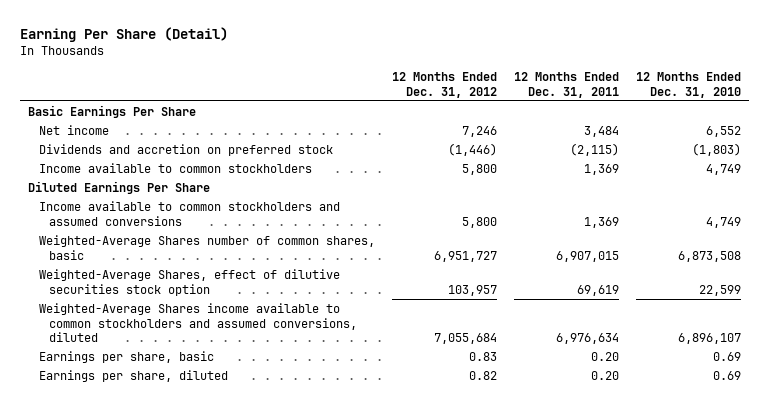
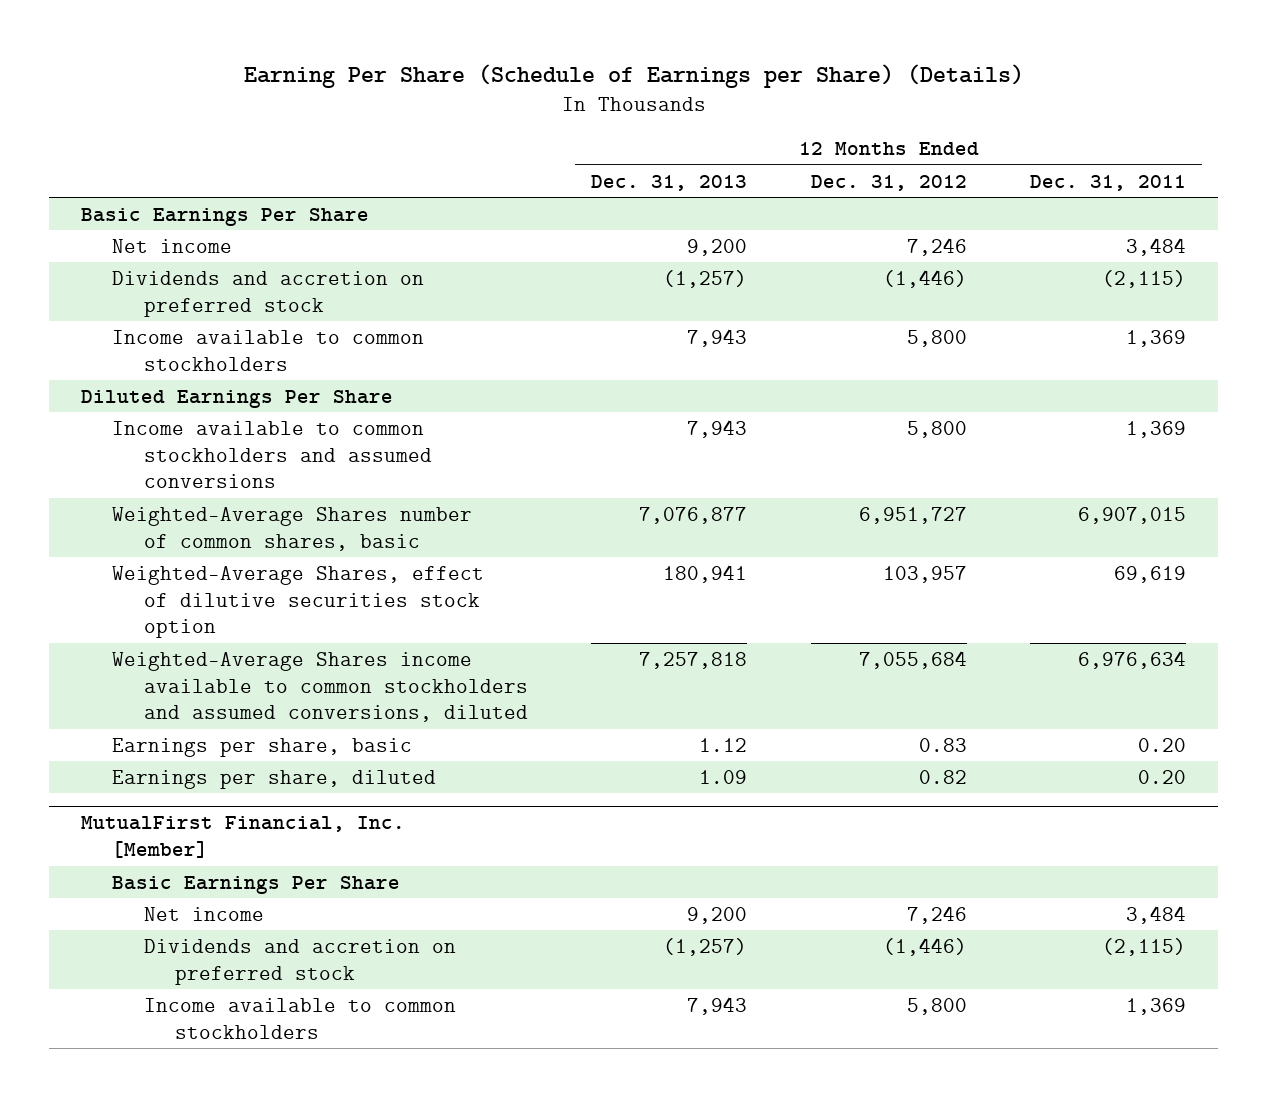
[19,26,228,42] Earning Per Share (Detail) -> [243,64,1024,89] Earning Per Share (Schedule of Earnings per Share) (Details)
[635,71,741,98] 12 Months Ended Dec. 31, 2010 -> none
none -> [591,174,748,191] Dec. 31, 2013
none -> [81,816,406,859] MutualFirst Financial, Inc. [Member]
none -> [112,875,401,894] Basic Earnings Per Share
none -> [143,906,264,921] Net income
none -> [143,938,456,985] Dividends and accretion on preferred stock
none -> [143,997,456,1039] Income available to common stockholders

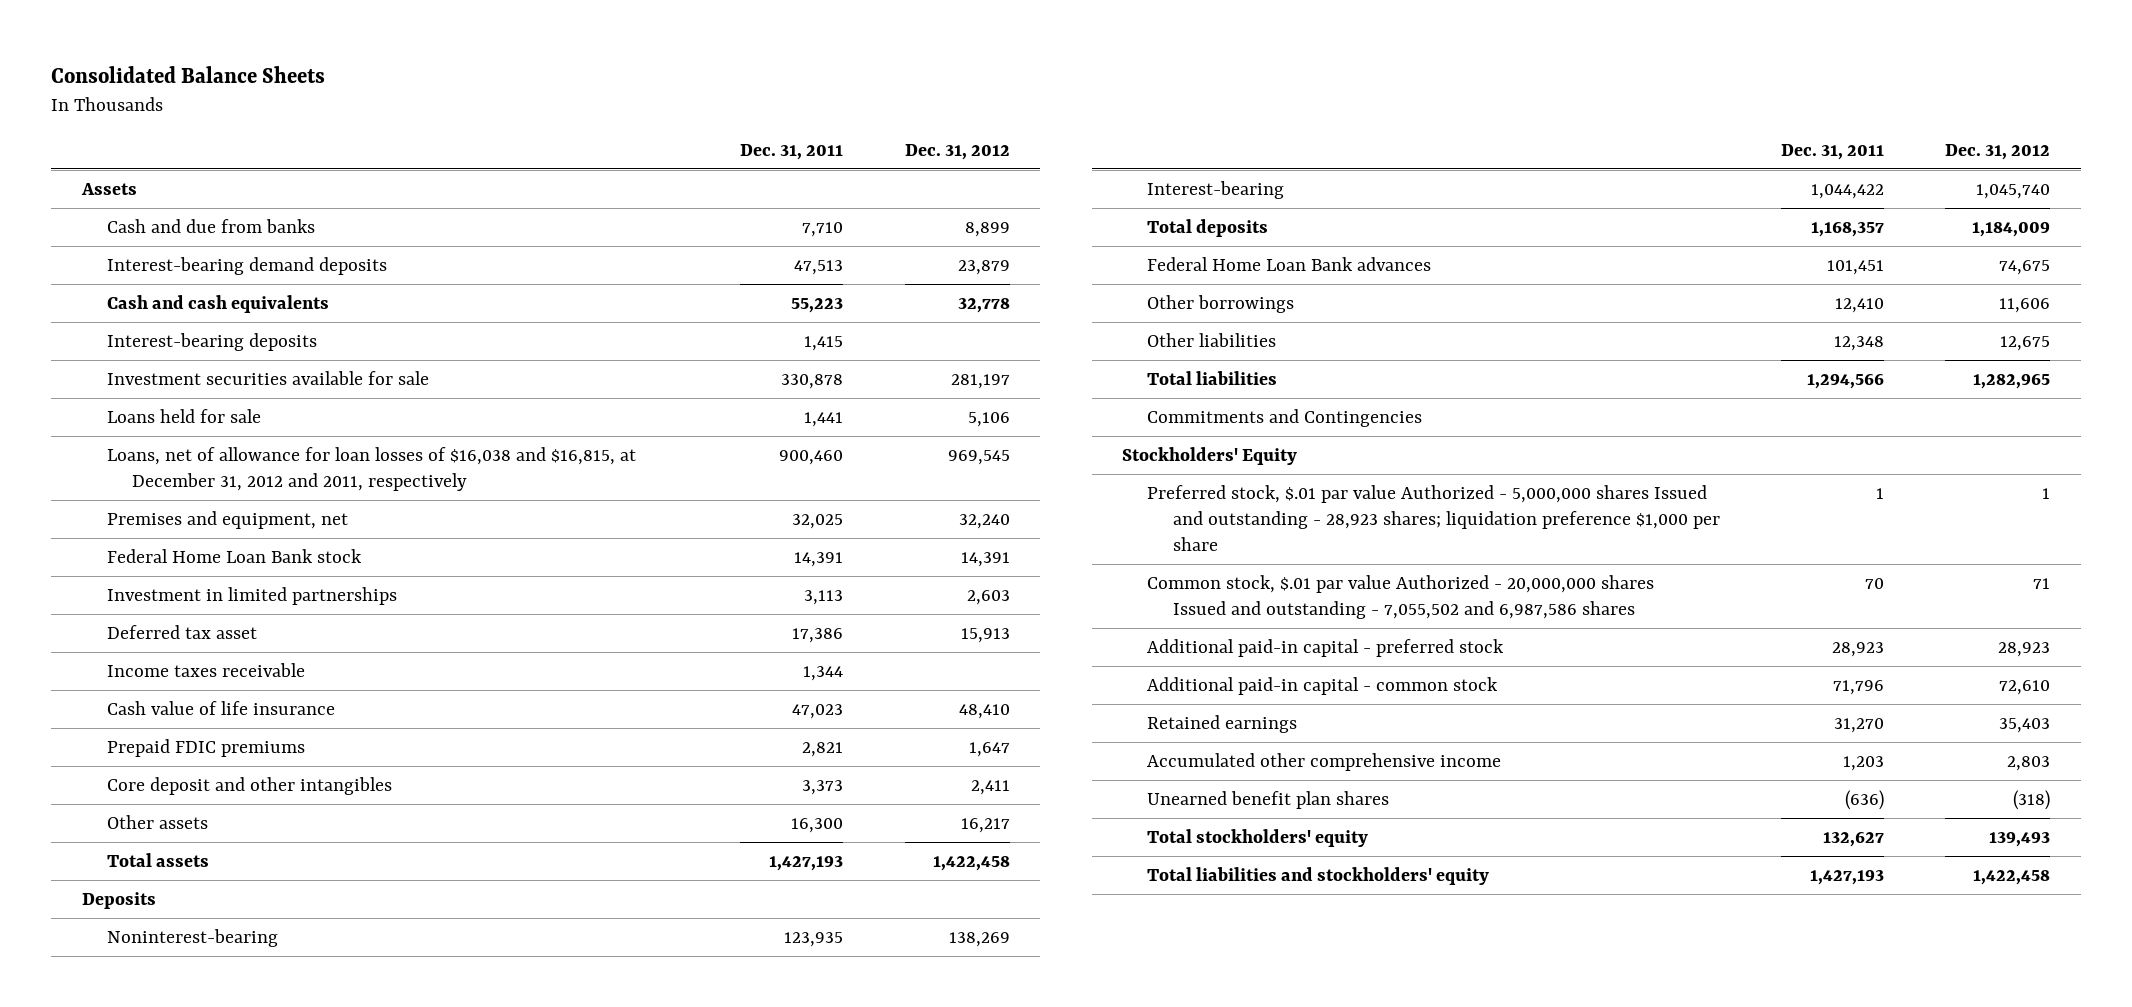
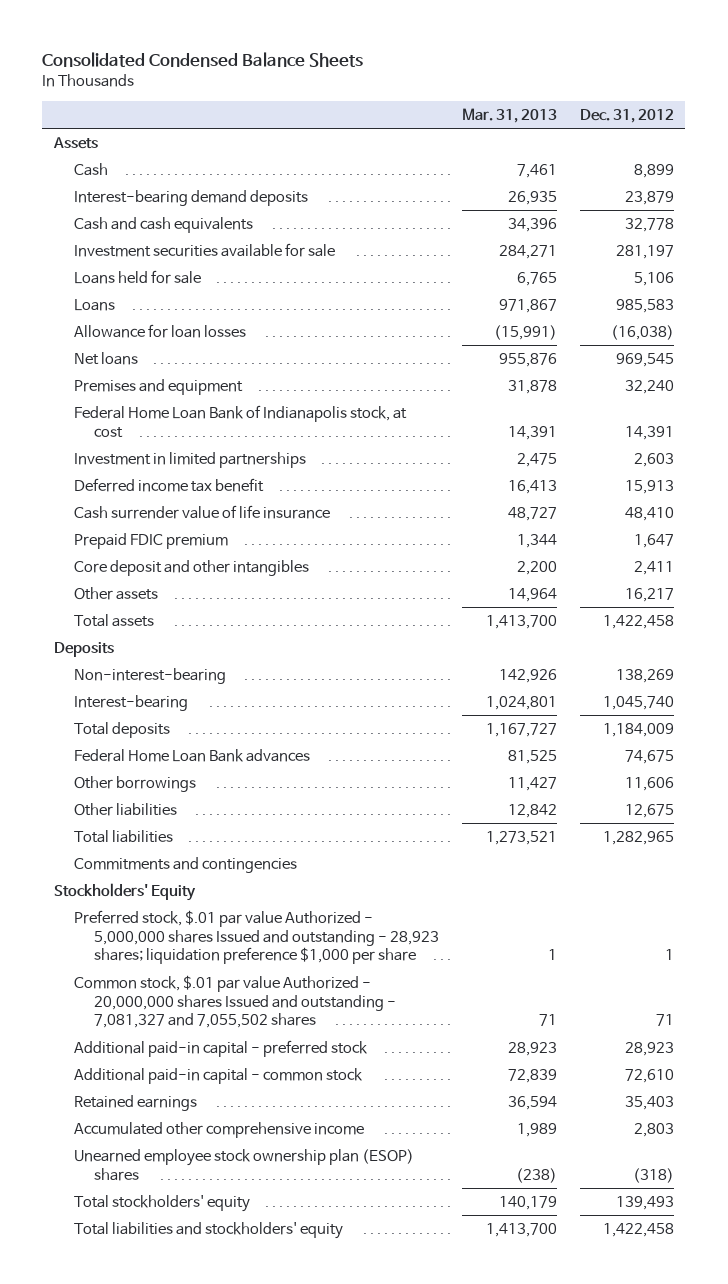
[50,65,325,83] Consolidated Balance Sheets -> [42,51,364,67] Consolidated Condensed Balance Sheets
[740,143,844,160] Dec. 31, 2011 -> none
none -> [462,107,558,123] Mar. 31, 2013
[106,218,315,233] Cash and due from banks -> [74,163,109,177] Cash
[106,332,317,351] Interest-bearing deposits -> none
none -> [74,299,116,312] Loans
none -> [74,324,247,339] Allowance for loan losses
[106,446,636,491] Loans, net of allowance for loan losses of $16,038 and $16,815, at December 31, 2012 and 2011, respectively -> [74,352,139,366] Net loans
[106,510,348,529] Premises and equipment, net -> [74,379,244,396] Premises and equipment
[106,548,362,563] Federal Home Loan Bank stock -> [74,405,408,438] Federal Home Loan Bank of Indianapolis stock, at cost
[106,662,305,677] Income taxes receivable -> none
[106,624,257,639] Deferred tax asset -> [74,478,265,493] Deferred income tax benefit
[106,700,335,715] Cash value of life insurance -> [74,505,331,520] Cash surrender value of life insurance
[106,738,305,757] Prepaid FDIC premiums -> [74,533,229,550] Prepaid FDIC premium
[106,928,278,947] Noninterest-bearing -> [74,668,227,685] Non-interest-bearing
[1147,408,1423,427] Commitments and Contingencies -> [74,857,298,874] Commitments and contingencies
[1147,574,1655,619] Common stock, $.01 par value Authorized - 20,000,000 shares Issued and outstanding - 7,055,502 and 6,987,586 shares -> [74,975,397,1029] Common stock, $.01 par value Authorized - 20,000,000 shares Issued and outstanding - 7,081,327 and 7,055,502 shares
[1147,790,1390,809] Unearned benefit plan shares -> [74,1149,415,1181] Unearned employee stock ownership plan (ESOP) shares

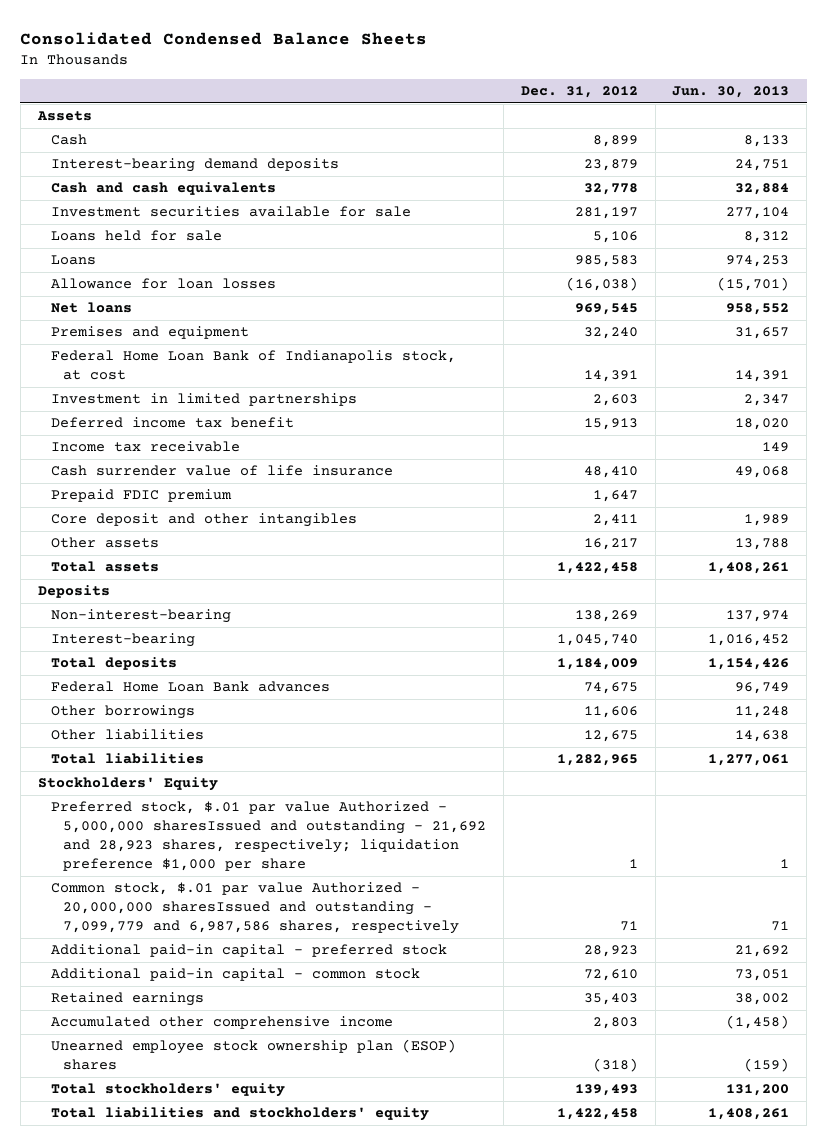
[462,107,558,123] Mar. 31, 2013 -> none
none -> [672,86,790,99] Jun. 30, 2013
none -> [50,441,240,453] Income tax receivable
[74,857,298,874] Commitments and contingencies -> none
[74,910,440,965] Preferred stock, $.01 par value Authorized - 5,000,000 shares Issued and outstanding - 28,923 shares; liquidation preference $1,000 per share -> [50,801,487,872] Preferred stock, $.01 par value Authorized - 5,000,000 sharesIssued and outstanding - 21,692 and 28,923 shares, respectively; liquidation preference $1,000 per share
[74,975,397,1029] Common stock, $.01 par value Authorized - 20,000,000 shares Issued and outstanding - 7,081,327 and 7,055,502 shares -> [50,882,460,935] Common stock, $.01 par value Authorized - 20,000,000 sharesIssued and outstanding - 7,099,779 and 6,987,586 shares, respectively

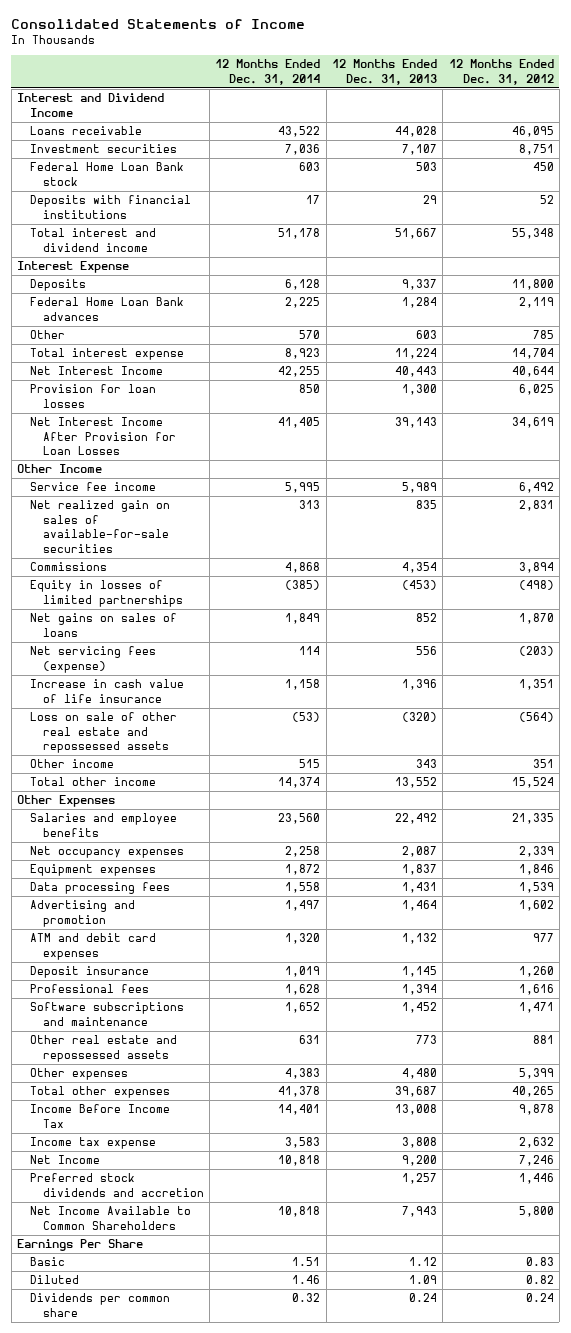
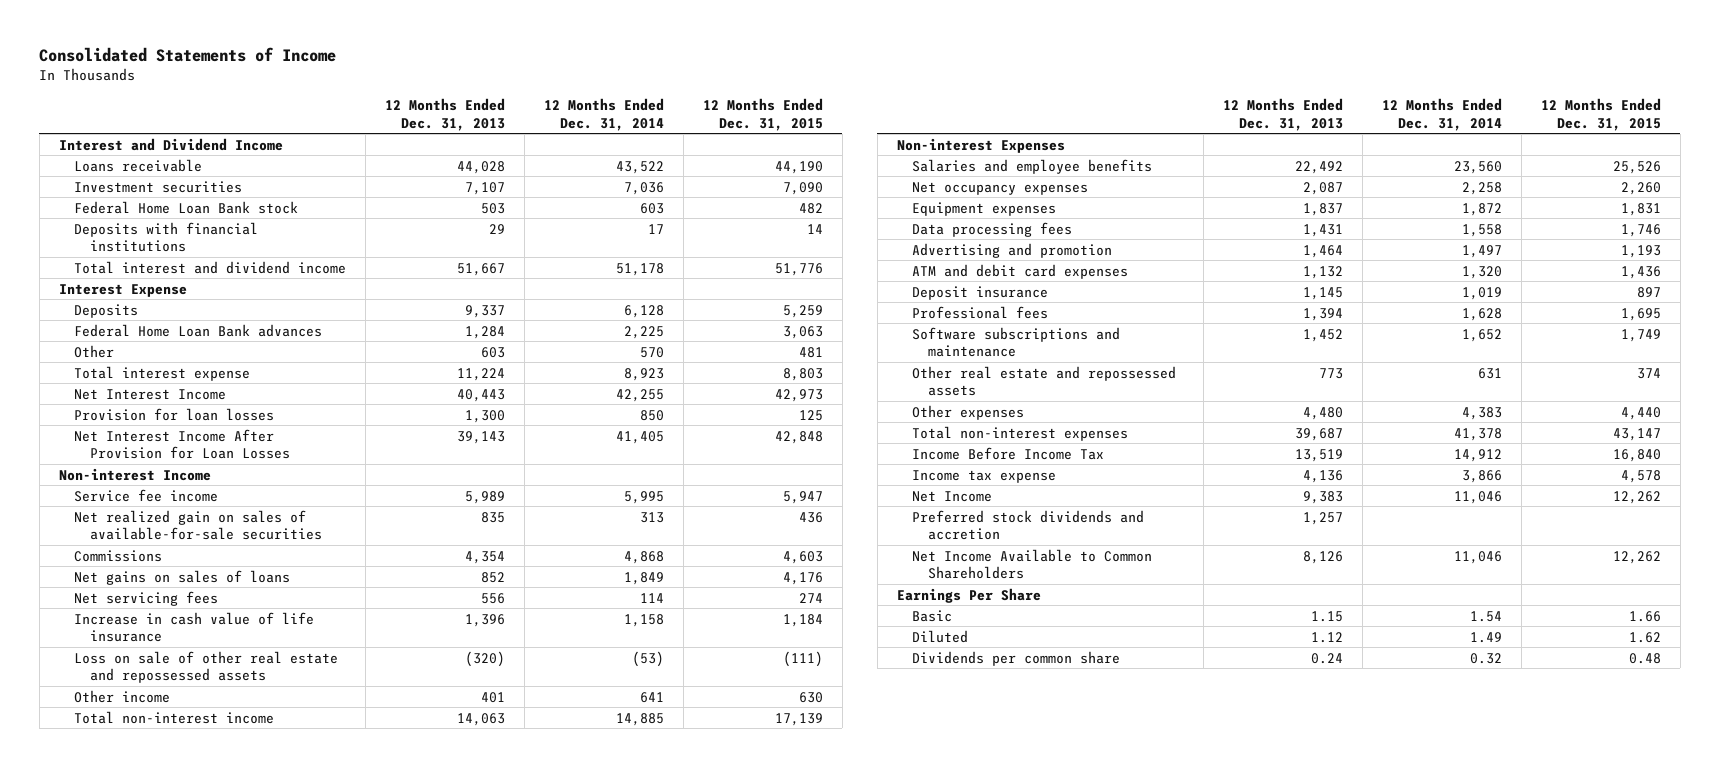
[448,59,554,85] 12 Months Ended Dec. 31, 2012 -> none
none -> [702,98,823,131] 12 Months Ended Dec. 31, 2015
[17,464,103,474] Other Income -> [58,467,211,481] Non-interest Income
[29,580,183,607] Equity in losses of limited partnerships -> none
[29,646,156,673] Net servicing fees (expense) -> [74,590,219,606] Net servicing fees
[299,759,321,769] 515 -> [639,691,664,703] 641
[415,759,437,769] 343 -> [480,691,505,703] 401
[29,777,156,787] Total other income -> [74,710,275,724] Total non-interest income
[278,777,321,789] 14,374 -> [615,712,664,726] 14,885
[394,777,437,789] 13,552 -> [456,712,505,726] 14,063
[17,795,116,808] Other Expenses -> [896,137,1065,153] Non-interest Expenses
[29,1086,170,1099] Total other expenses -> [912,425,1129,441] Total non-interest expenses
[278,1104,321,1116] 14,401 -> [1454,448,1503,462] 14,912
[394,1104,437,1116] 13,008 -> [1295,448,1344,462] 13,519
[285,1137,321,1149] 3,583 -> [1462,469,1503,483] 3,866
[401,1137,437,1149] 3,808 -> [1303,469,1344,483] 4,136
[278,1155,321,1167] 10,818 -> [1454,490,1503,504] 11,046
[401,1155,437,1167] 9,200 -> [1303,490,1344,504] 9,383
[278,1206,321,1218] 10,818 -> [1454,550,1503,564] 11,046
[401,1206,437,1218] 7,943 -> [1303,550,1344,564] 8,126
[292,1257,321,1267] 1.51 -> [1470,610,1503,622] 1.54
[408,1257,437,1267] 1.12 -> [1311,610,1344,622] 1.15
[292,1275,321,1285] 1.46 -> [1470,631,1503,643] 1.49
[408,1275,437,1285] 1.09 -> [1311,631,1344,643] 1.12

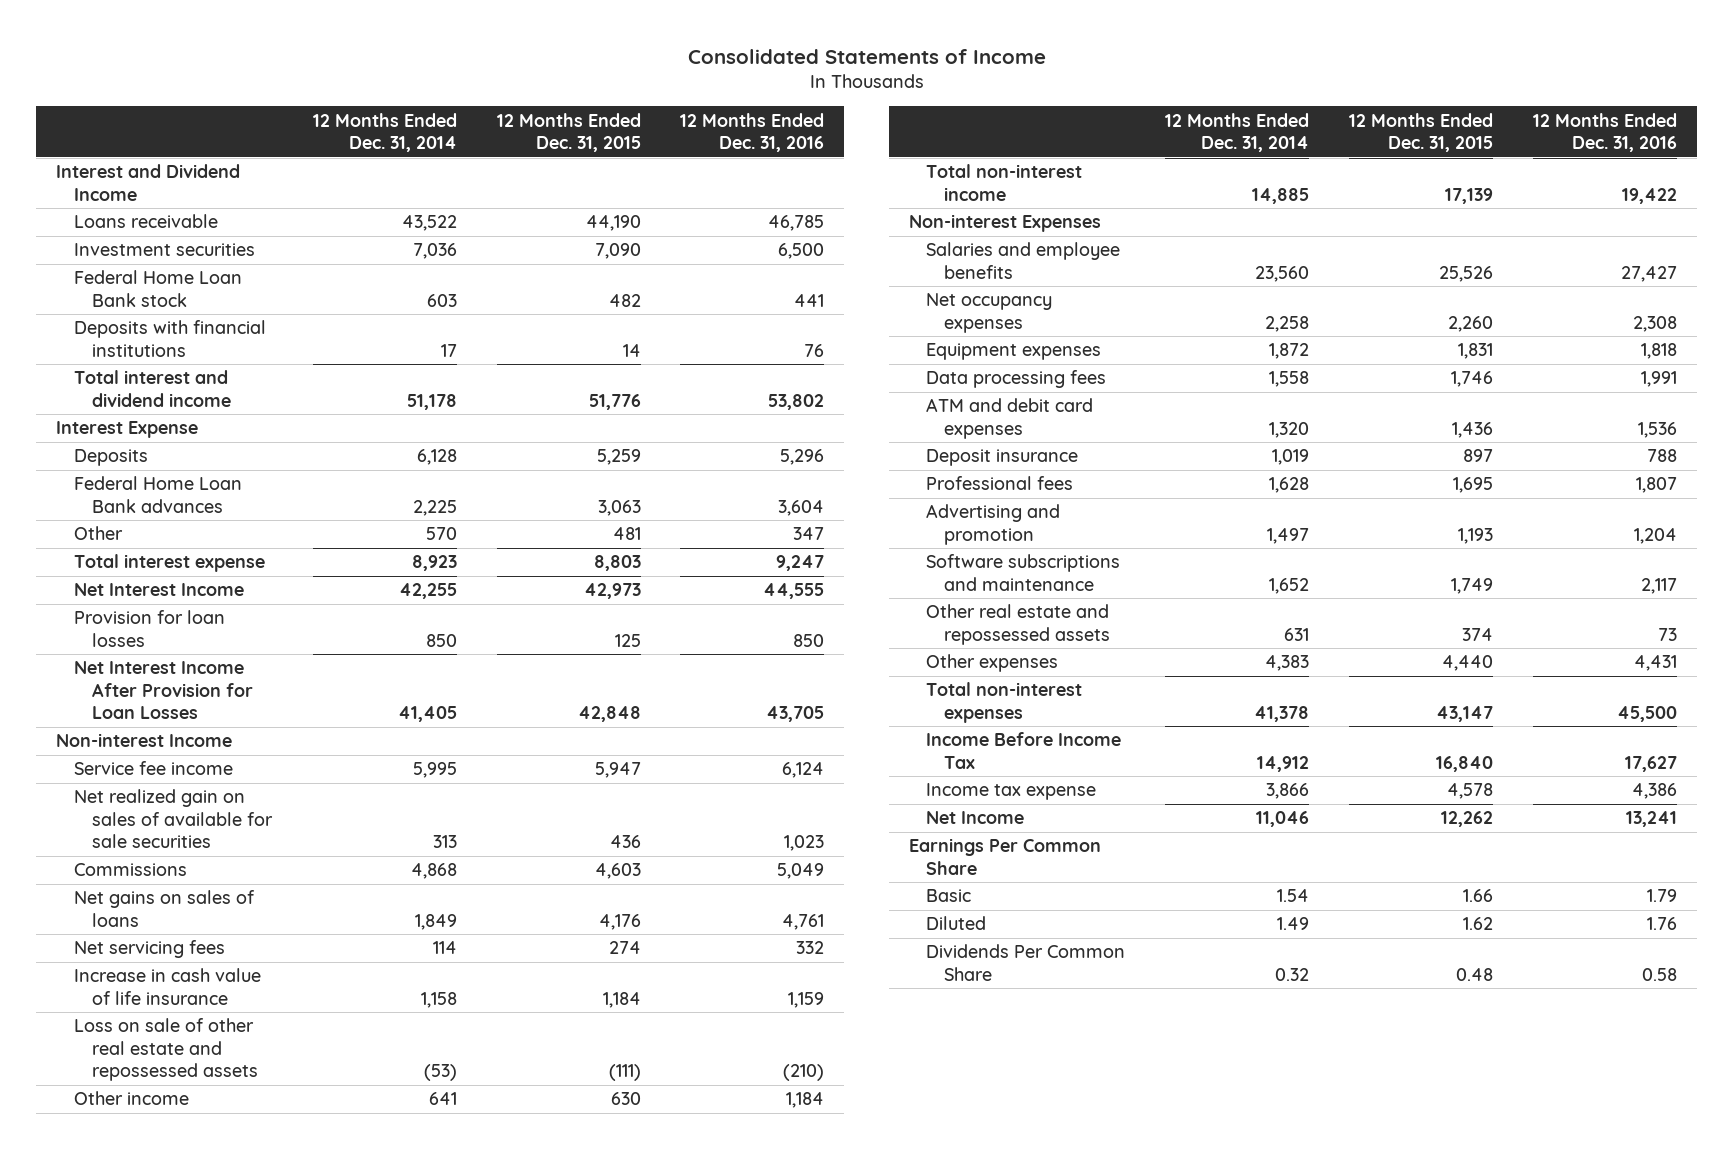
[384,98,505,131] 12 Months Ended Dec. 31, 2013 -> none
none -> [680,112,825,152] 12 Months Ended Dec. 31, 2016
[74,509,322,541] Net realized gain on sales of available-for-sale securities -> [73,789,273,849] Net realized gain on sales of available for sale securities
[912,242,1113,258] Advertising and promotion -> [926,504,1061,545] Advertising and promotion
[912,509,1145,541] Preferred stock dividends and accretion -> none
[912,548,1153,580] Net Income Available to Common Shareholders -> none
[896,587,1041,603] Earnings Per Share -> [908,838,1101,875] Earnings Per Common Share
[912,650,1121,666] Dividends per common share -> [926,944,1126,981] Dividends Per Common Share

